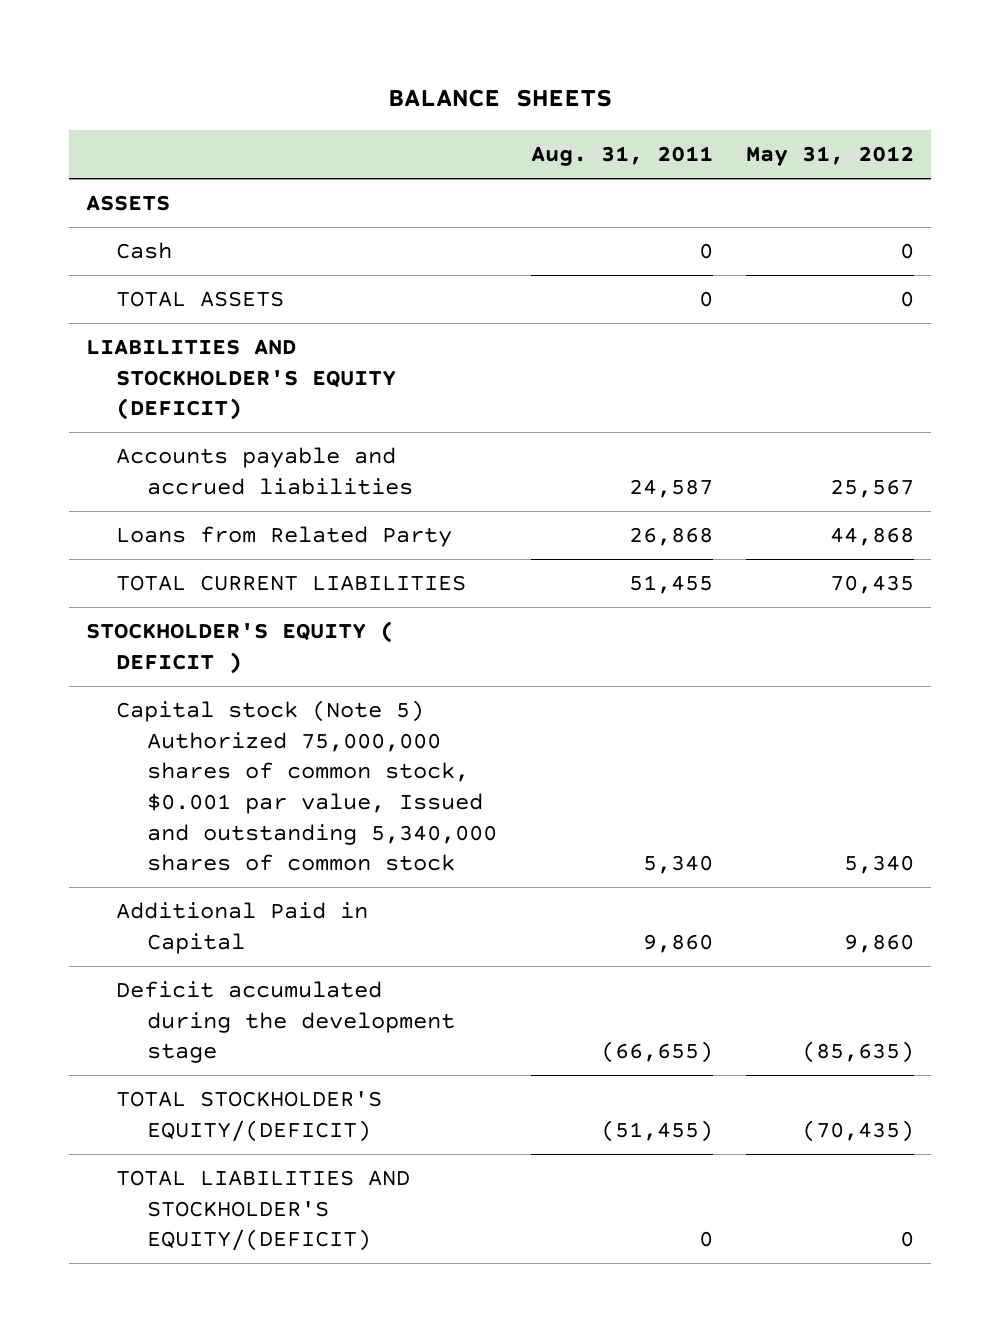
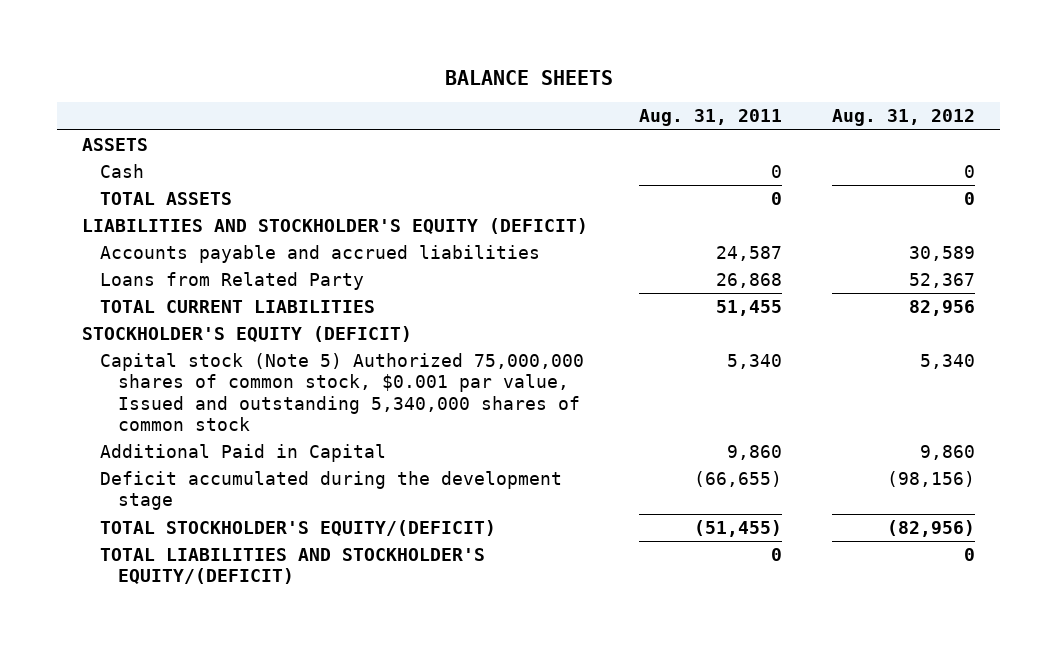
[746,146,915,167] May 31, 2012 -> none
none -> [831,109,975,127] Aug. 31, 2012
[86,621,395,674] STOCKHOLDER'S EQUITY ( DEFICIT ) -> [82,326,413,343] STOCKHOLDER'S EQUITY (DEFICIT)

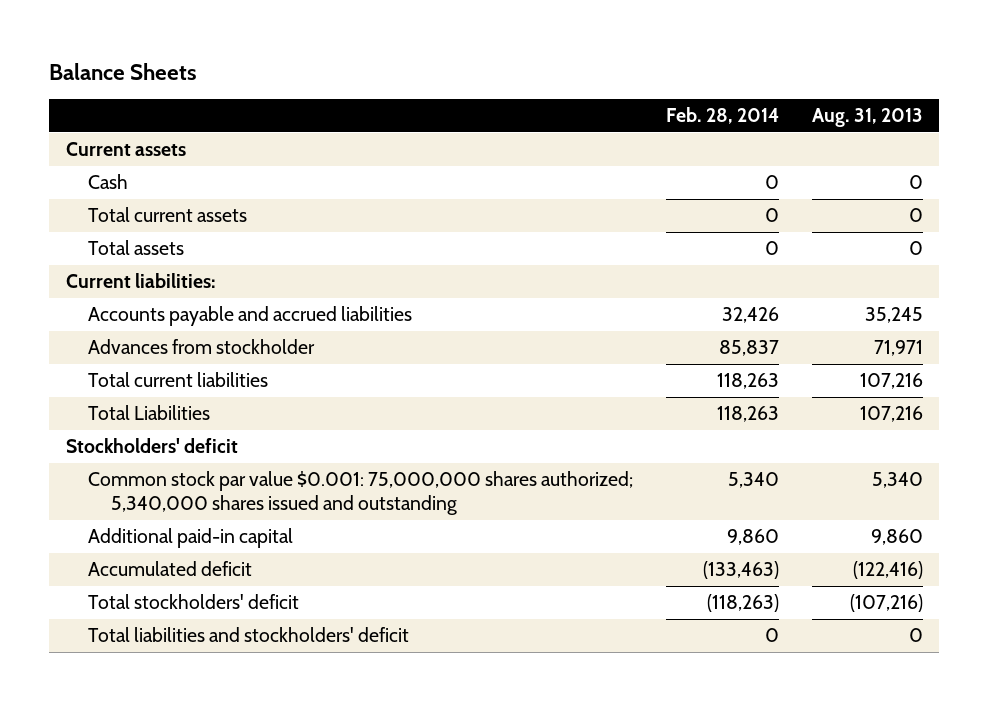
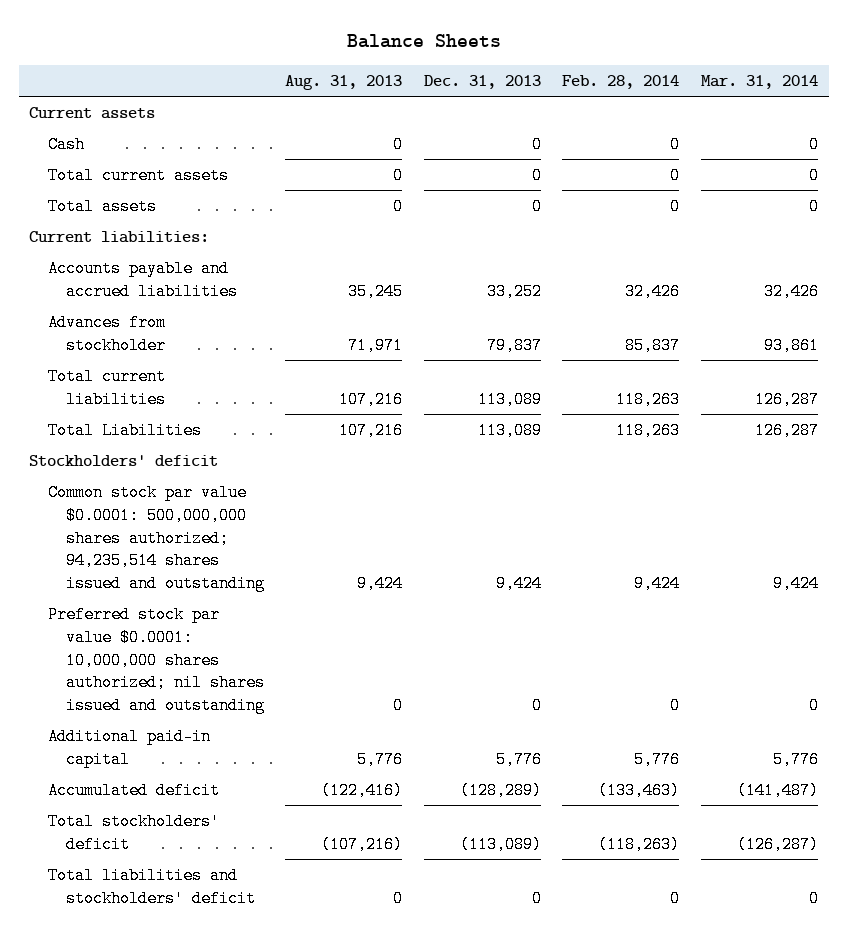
none -> [423,75,541,90] Dec. 31, 2013
none -> [700,75,818,90] Mar. 31, 2014
[88,471,634,515] Common stock par value $0.001: 75,000,000 shares authorized; 5,340,000 shares issued and outstanding -> [47,484,265,593] Common stock par value $0.0001: 500,000,000 shares authorized; 94,235,514 shares issued and outstanding
[728,472,780,489] 5,340 -> [634,575,681,593] 9,424
[871,472,923,489] 5,340 -> [357,575,404,593] 9,424
none -> [47,606,265,715] Preferred stock par value $0.0001: 10,000,000 shares authorized; nil shares issued and outstanding
[727,529,780,546] 9,860 -> [634,750,681,768] 5,776
[870,529,923,546] 9,860 -> [357,750,404,768] 5,776

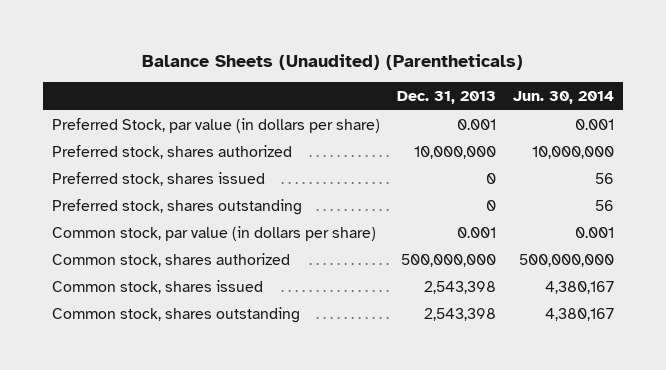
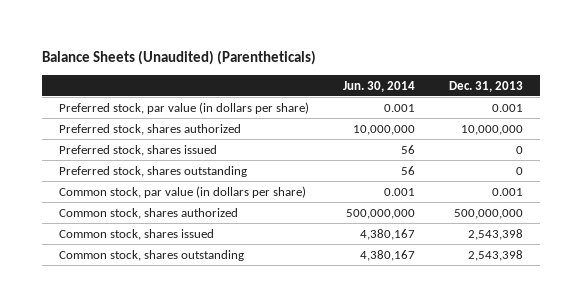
[51,117,380,133] Preferred Stock, par value (in dollars per share) -> [58,101,309,114] Preferred stock, par value (in dollars per share)

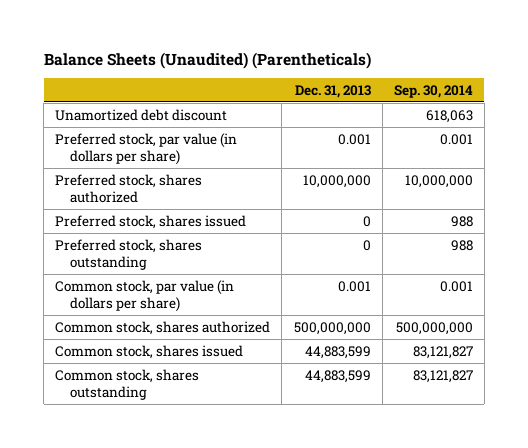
[342,80,415,92] Jun. 30, 2014 -> none
none -> [393,84,473,98] Sep. 30, 2014
none -> [55,108,228,121] Unamortized debt discount
[467,228,523,240] 2,543,398 -> [304,345,371,359] 44,883,599
[467,249,523,261] 2,543,398 -> [304,369,371,383] 44,883,599

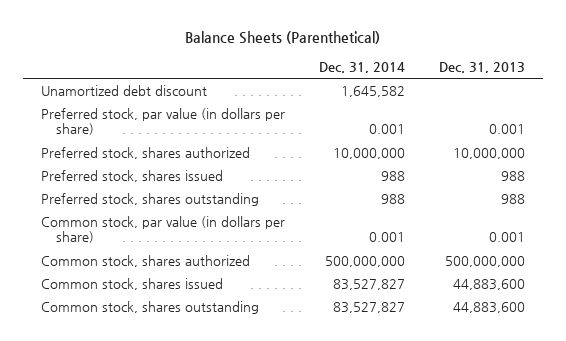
[43,51,371,69] Balance Sheets (Unaudited) (Parentheticals) -> [184,31,380,45] Balance Sheets (Parenthetical)
[393,84,473,98] Sep. 30, 2014 -> none
none -> [318,61,405,73] Dec. 31, 2014
[362,215,371,227] 0 -> [501,170,526,181] 988
[362,239,371,251] 0 -> [501,193,526,204] 988
[304,345,371,359] 44,883,599 -> [453,278,526,290] 44,883,600
[304,369,371,383] 44,883,599 -> [453,301,526,313] 44,883,600

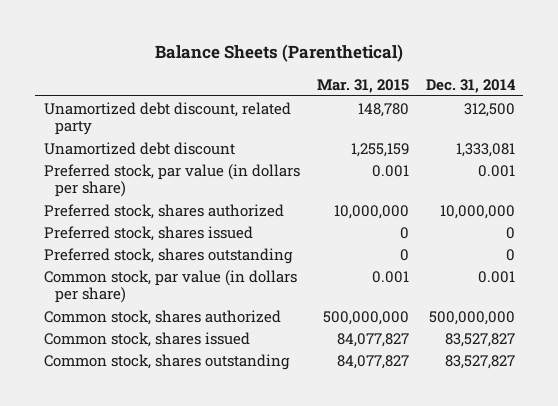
[439,61,526,73] Dec. 31, 2013 -> none
none -> [316,78,409,93] Mar. 31, 2015
none -> [43,101,291,136] Unamortized debt discount, related party
[340,85,405,97] 1,645,582 -> [455,142,515,157] 1,333,081
[380,170,405,181] 988 -> [505,226,515,239] 0
[380,193,405,204] 988 -> [505,248,515,261] 0

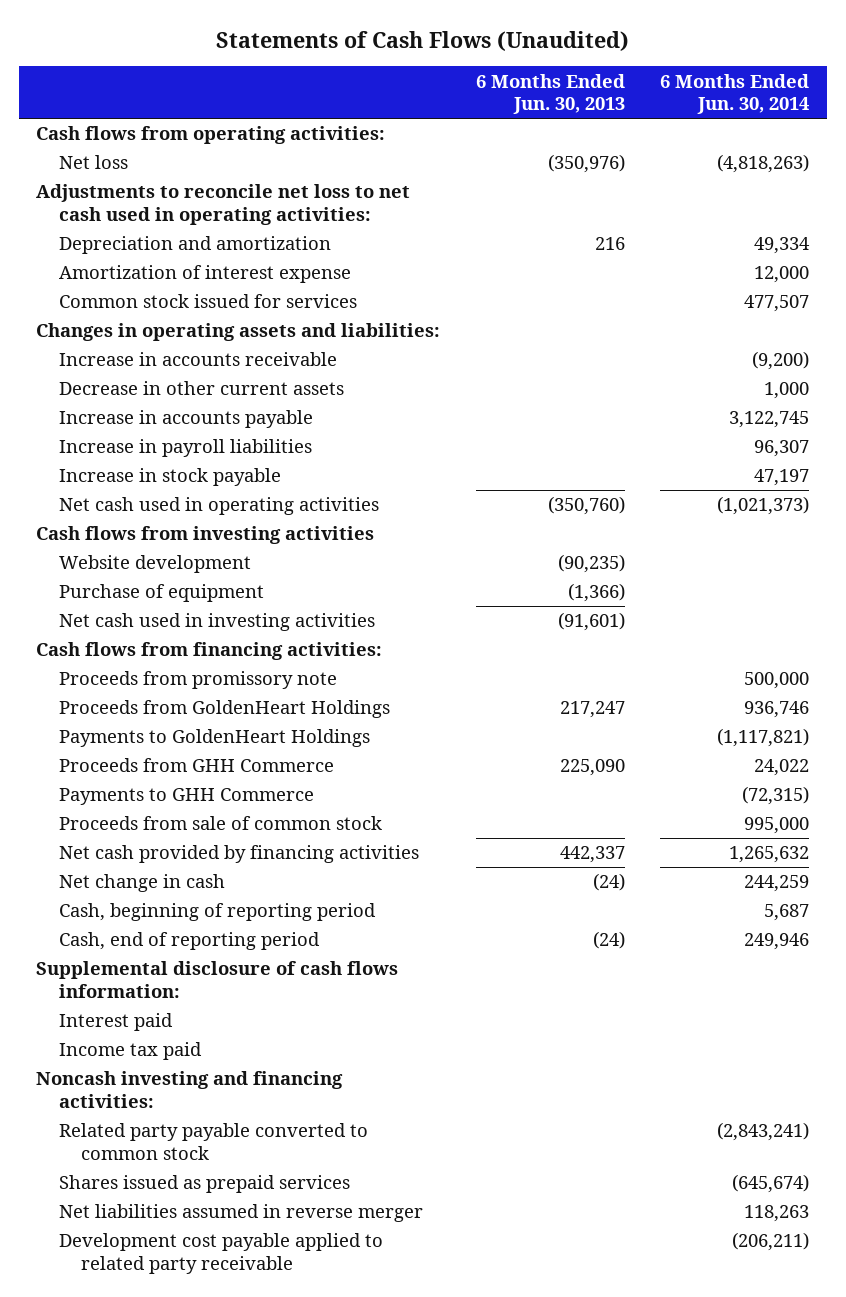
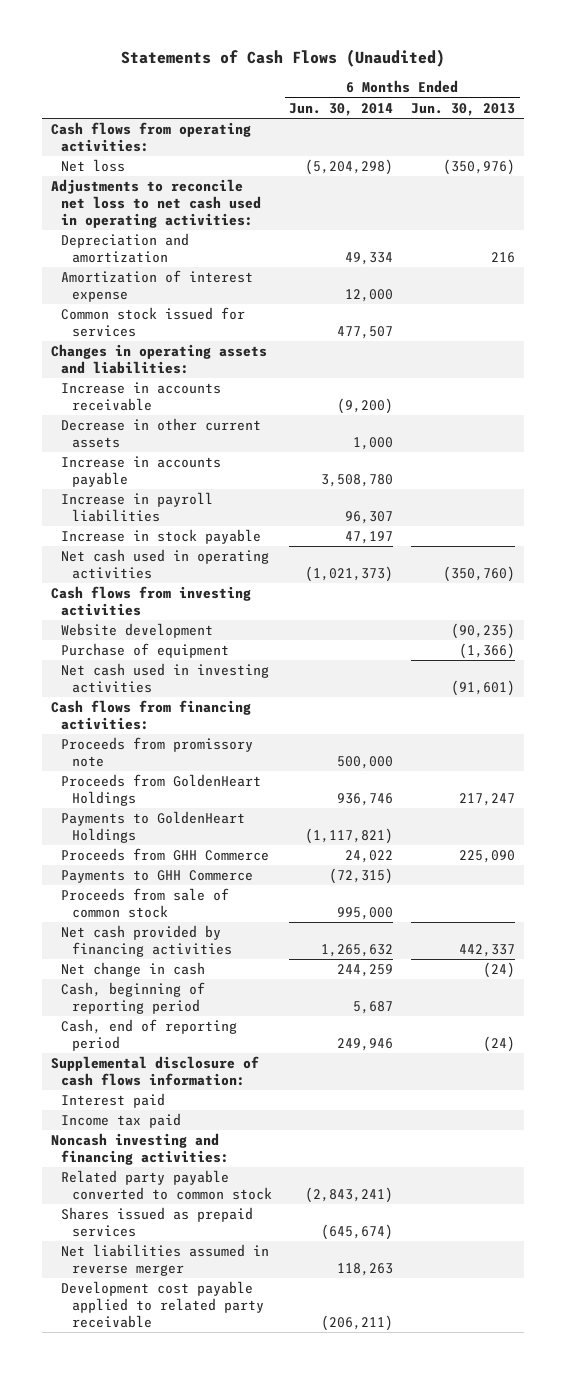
[717,154,810,174] (4,818,263) -> [305,159,394,176] (5,204,298)
[729,411,810,429] 3,122,745 -> [321,474,394,488] 3,508,780

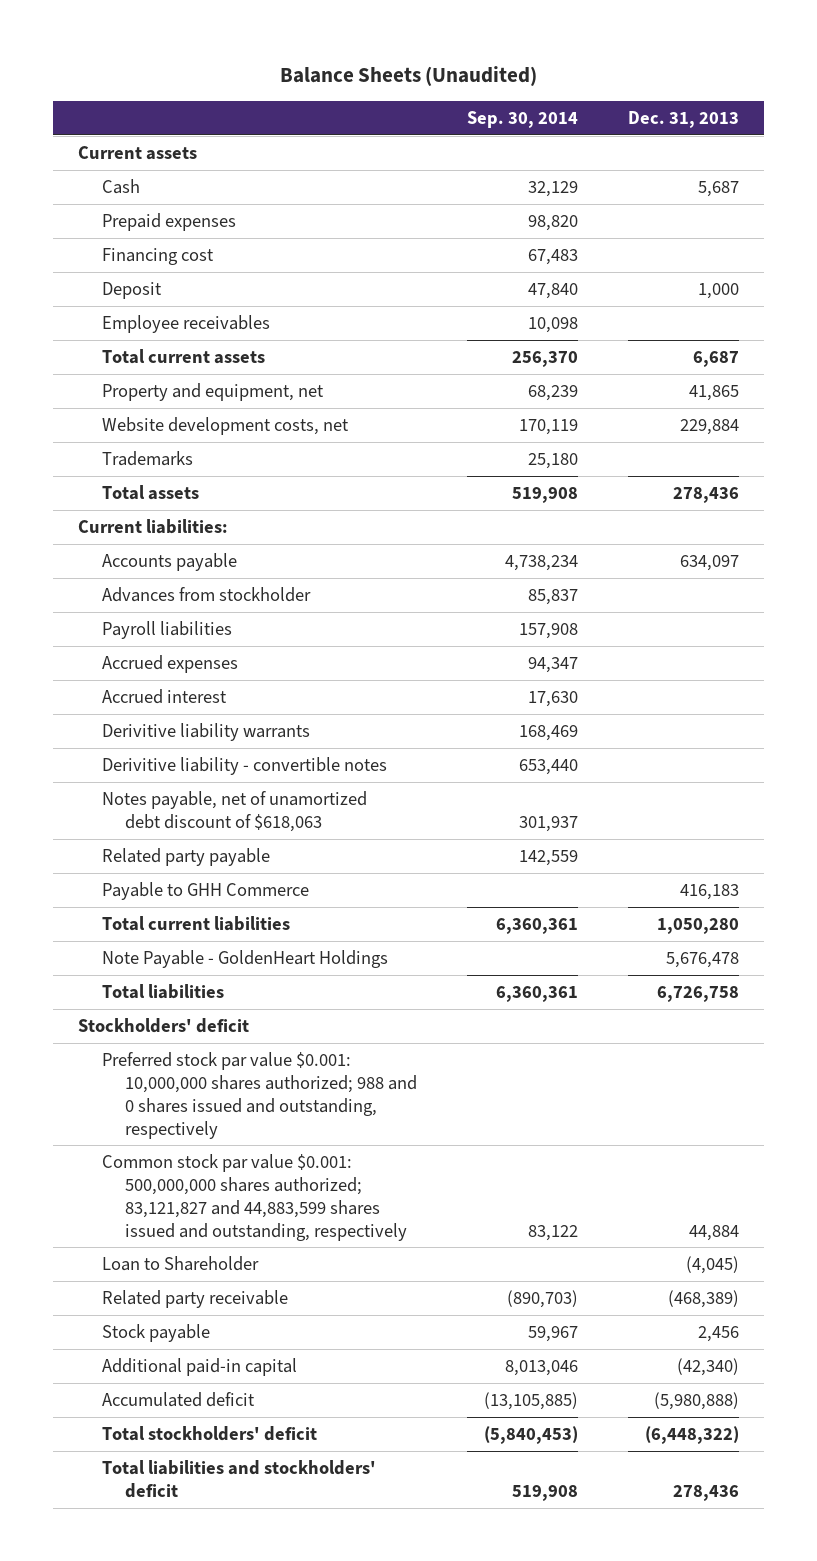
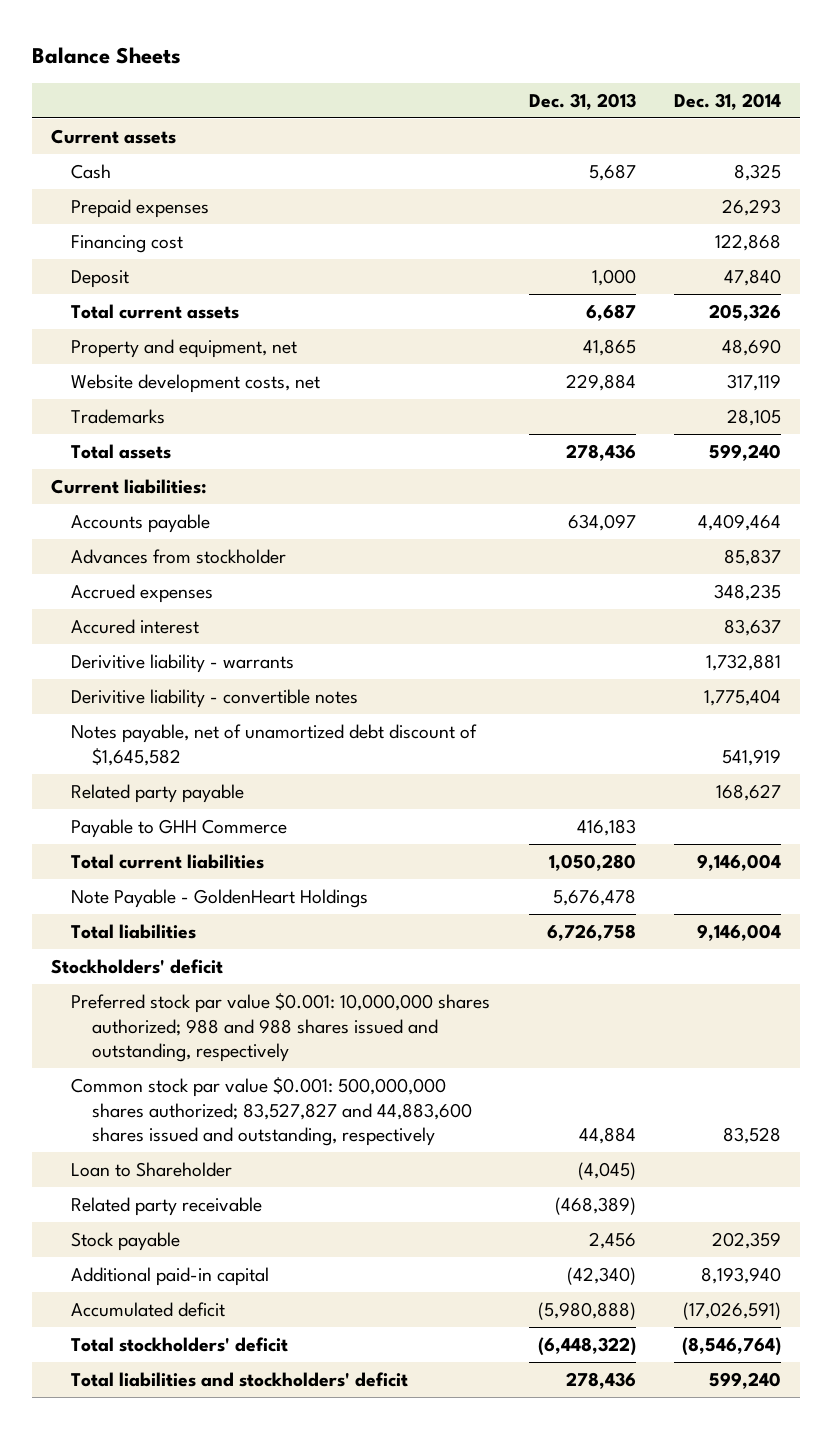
[279,66,537,87] Balance Sheets (Unaudited) -> [32,46,182,64] Balance Sheets
[467,110,579,128] Sep. 30, 2014 -> none
none -> [673,92,781,110] Dec. 31, 2014
[101,315,270,334] Employee receivables -> none
[101,621,232,640] Payroll liabilities -> none
[101,689,227,705] Accrued interest -> [71,619,200,635] Accured interest
[101,723,310,742] Derivitive liability warrants -> [71,654,295,674] Derivitive liability - warrants
[101,791,367,832] Notes payable, net of unamortized debt discount of $618,063 -> [71,724,478,766] Notes payable, net of unamortized debt discount of $1,645,582
[101,1052,418,1139] Preferred stock par value $0.001: 10,000,000 shares authorized; 988 and 0 shares issued and outstanding, respectively -> [71,993,491,1063] Preferred stock par value $0.001: 10,000,000 shares authorized; 988 and 988 shares issued and outstanding, respectively
[101,1154,408,1241] Common stock par value $0.001: 500,000,000 shares authorized; 83,121,827 and 44,883,599 shares issued and outstanding, respectively -> [71,1077,472,1147] Common stock par value $0.001: 500,000,000 shares authorized; 83,527,827 and 44,883,600 shares issued and outstanding, respectively

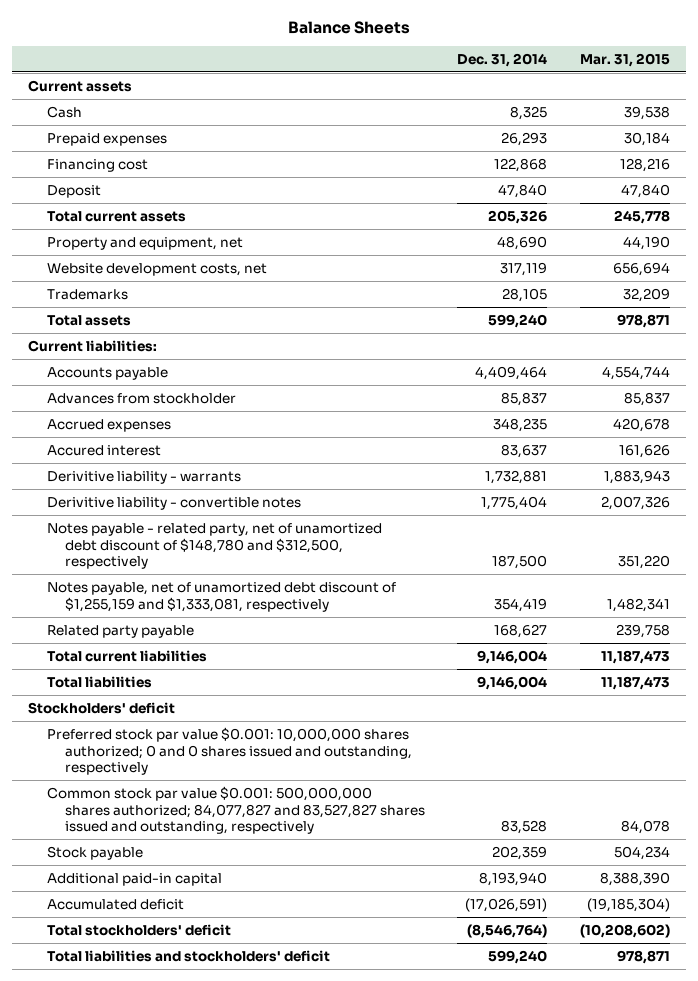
[528,92,636,110] Dec. 31, 2013 -> none
none -> [580,52,671,67] Mar. 31, 2015
none -> [46,522,382,570] Notes payable - related party, net of unamortized debt discount of $148,780 and $312,500, respectively
[71,724,478,766] Notes payable, net of unamortized debt discount of $1,645,582 -> [46,581,396,612] Notes payable, net of unamortized debt discount of $1,255,159 and $1,333,081, respectively
[721,748,781,766] 541,919 -> [494,597,548,612] 354,419
[71,819,288,839] Payable to GHH Commerce -> none
[71,889,369,909] Note Payable - GoldenHeart Holdings -> none
[71,1162,233,1178] Loan to Shareholder -> none
[71,1197,263,1217] Related party receivable -> none
[71,993,491,1063] Preferred stock par value $0.001: 10,000,000 shares authorized; 988 and 988 shares issued and outstanding, respectively -> [46,726,412,776] Preferred stock par value $0.001: 10,000,000 shares authorized; 0 and 0 shares issued and outstanding, respectively
[71,1077,472,1147] Common stock par value $0.001: 500,000,000 shares authorized; 83,527,827 and 44,883,600 shares issued and outstanding, respectively -> [46,785,425,835] Common stock par value $0.001: 500,000,000 shares authorized; 84,077,827 and 83,527,827 shares issued and outstanding, respectively

